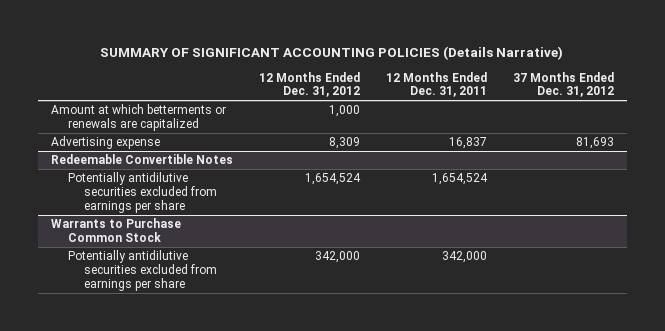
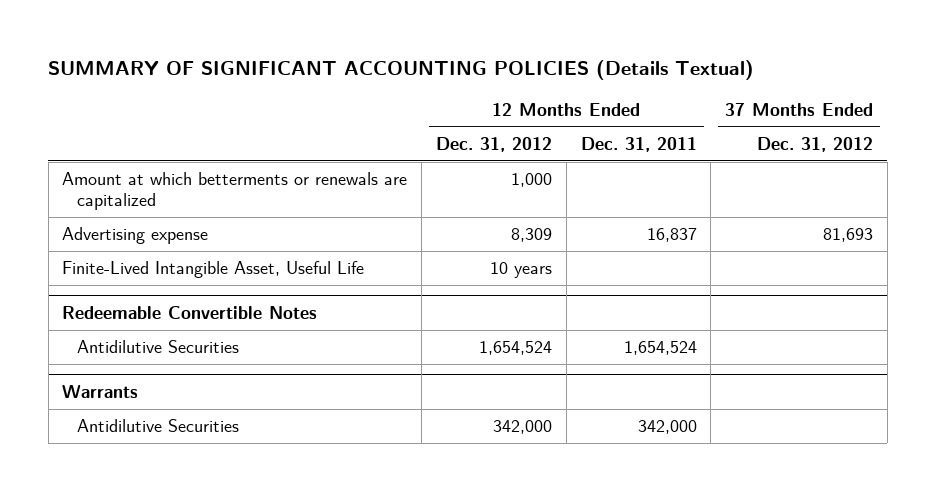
[100,45,564,60] SUMMARY OF SIGNIFICANT ACCOUNTING POLICIES (Details Narrative) -> [48,60,755,81] SUMMARY OF SIGNIFICANT ACCOUNTING POLICIES (Details Textual)
none -> [62,261,365,279] Finite-Lived Intangible Asset, Useful Life
[51,218,182,243] Warrants to Purchase Common Stock -> none
[67,172,218,213] Potentially antidilutive securities excluded from earnings per share -> [77,340,240,354] Antidilutive Securities
none -> [62,384,139,398] Warrants
[67,250,218,291] Potentially antidilutive securities excluded from earnings per share -> [77,419,240,433] Antidilutive Securities

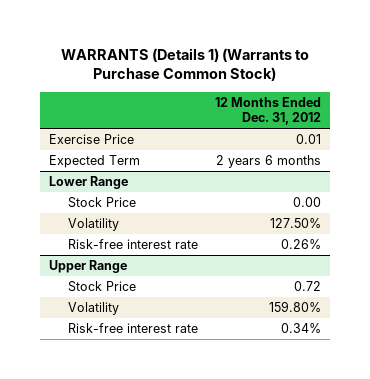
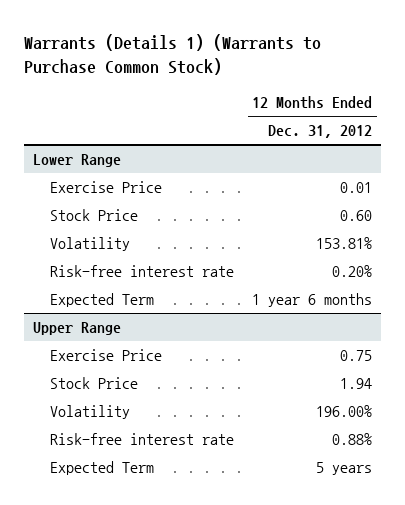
[60,47,309,82] WARRANTS (Details 1) (Warrants to Purchase Common Stock) -> [24,34,322,76] Warrants (Details 1) (Warrants to Purchase Common Stock)
[48,134,134,145] Exercise Price -> none
[48,155,140,169] Expected Term -> none
none -> [49,181,162,194] Exercise Price
[293,197,322,208] 0.00 -> [340,210,373,222] 0.60
[270,218,322,229] 127.50% -> [316,237,373,250] 153.81%
[281,239,322,250] 0.26% -> [332,265,373,278] 0.20%
none -> [49,293,154,308] Expected Term
none -> [49,349,162,362] Exercise Price
[294,281,322,292] 0.72 -> [340,378,373,390] 1.94
[269,301,322,313] 159.80% -> [316,405,373,418] 196.00%
[281,323,322,334] 0.34% -> [332,433,373,446] 0.88%
none -> [49,461,154,476] Expected Term

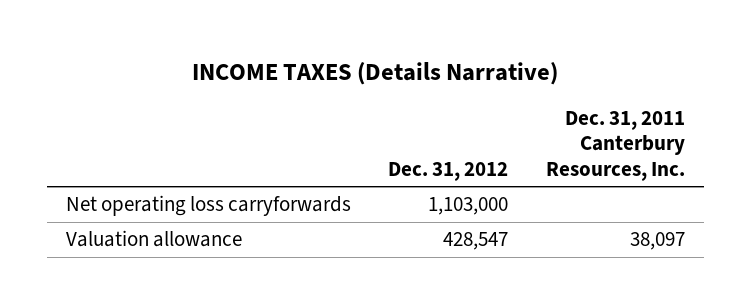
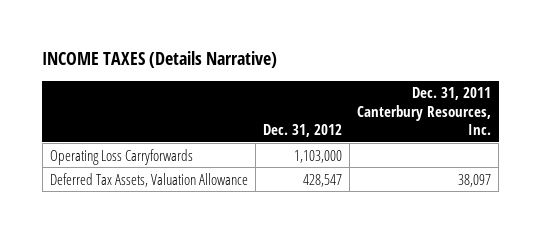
[65,195,351,217] Net operating loss carryforwards -> [49,148,193,165] Operating Loss Carryforwards
[65,230,242,248] Valuation allowance -> [49,172,248,187] Deferred Tax Assets, Valuation Allowance

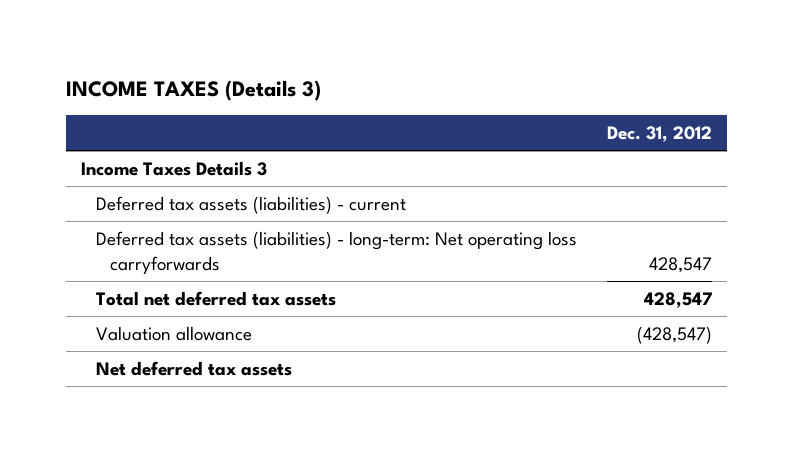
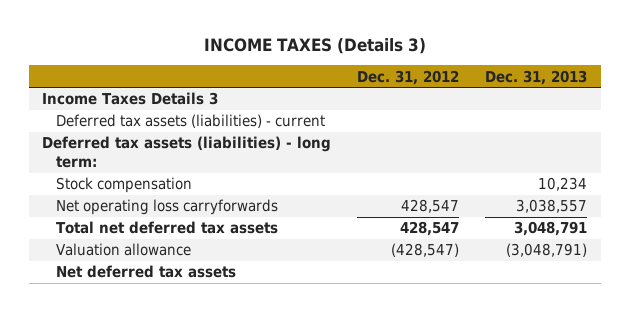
none -> [485,69,588,85] Dec. 31, 2013
none -> [41,136,331,168] Deferred tax assets (liabilities) - long term:
none -> [55,177,192,194] Stock compensation
[95,231,577,274] Deferred tax assets (liabilities) - long-term: Net operating loss carryforwards -> [55,199,278,216] Net operating loss carryforwards

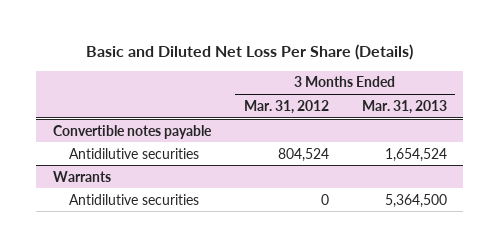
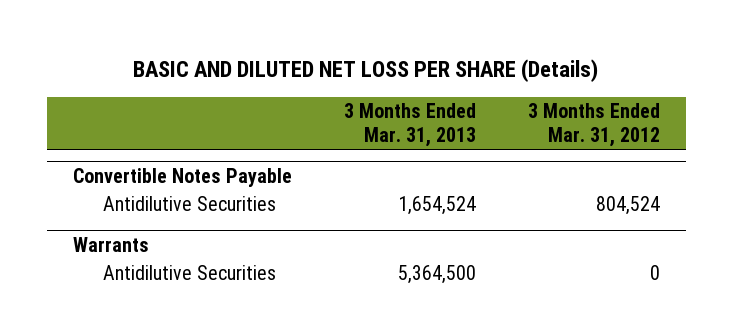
[85,44,413,61] Basic and Diluted Net Loss Per Share (Details) -> [133,59,599,83] BASIC AND DILUTED NET LOSS PER SHARE (Details)
[52,124,212,139] Convertible notes payable -> [72,167,292,187] Convertible Notes Payable
[68,147,199,159] Antidilutive securities -> [103,196,277,212] Antidilutive Securities
[68,193,199,205] Antidilutive securities -> [103,265,277,281] Antidilutive Securities

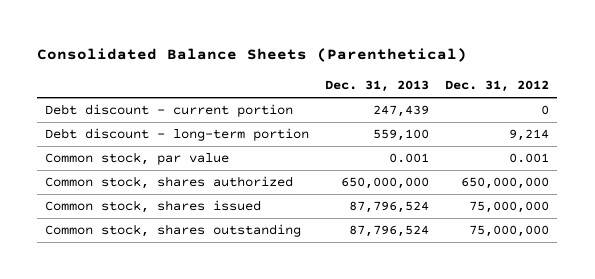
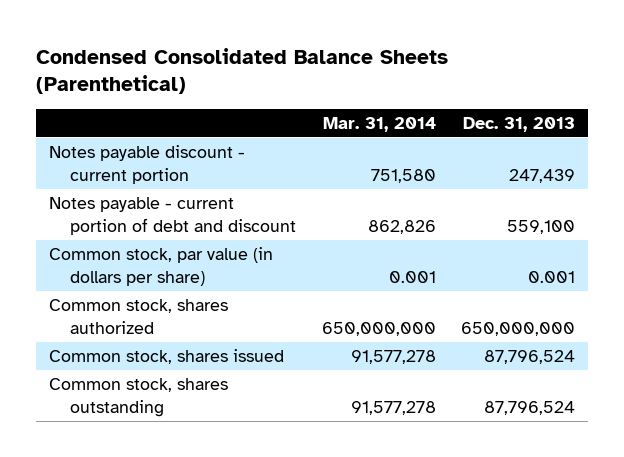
[37,47,468,62] Consolidated Balance Sheets (Parenthetical) -> [36,47,449,95] Condensed Consolidated Balance Sheets (Parenthetical)
[445,80,550,93] Dec. 31, 2012 -> none
none -> [322,116,436,132] Mar. 31, 2014
[45,104,294,118] Debt discount - current portion -> [49,145,246,184] Notes payable discount - current portion
[45,128,310,142] Debt discount - long-term portion -> [49,197,296,235] Notes payable - current portion of debt and discount
[45,152,230,166] Common stock, par value -> [49,247,274,286] Common stock, par value (in dollars per share)

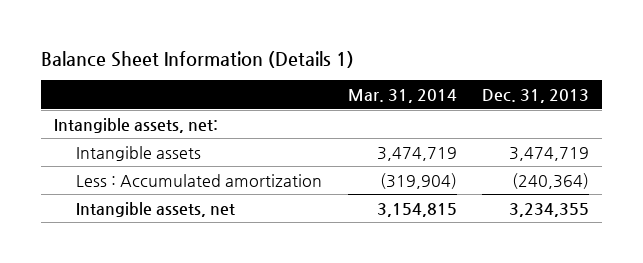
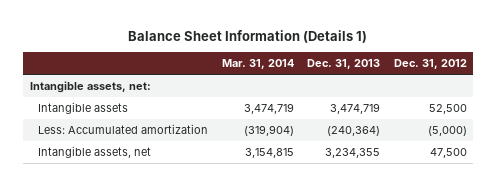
none -> [393,58,467,69] Dec. 31, 2012
[76,173,323,187] Less : Accumulated amortization -> [38,124,209,135] Less: Accumulated amortization

